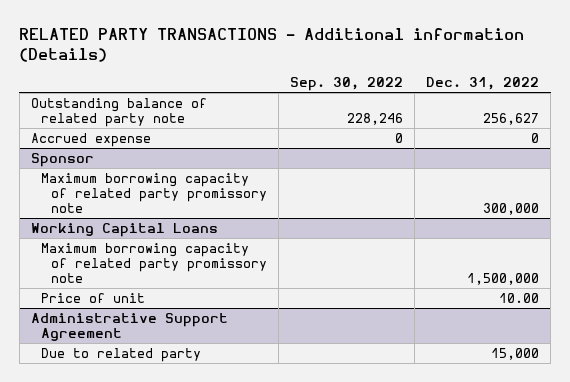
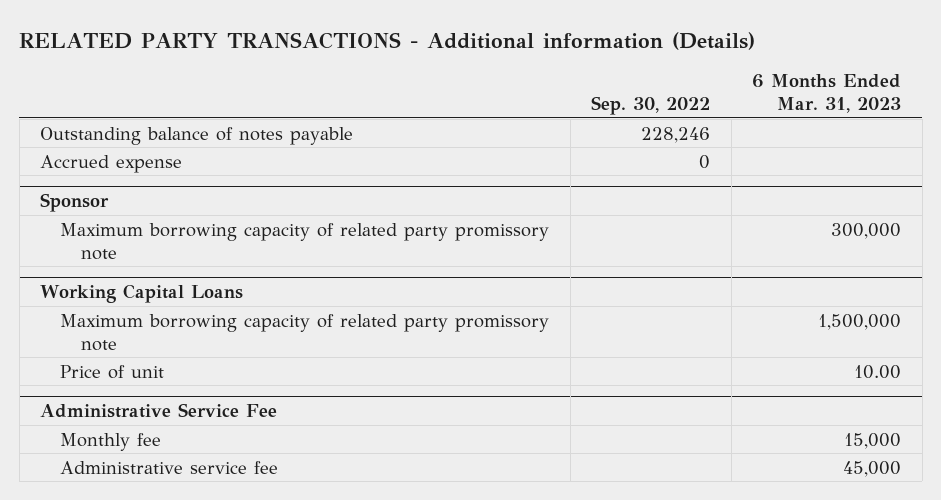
[426,77,540,91] Dec. 31, 2022 -> none
none -> [752,74,902,114] 6 Months Ended Mar. 31, 2023
[30,97,207,127] Outstanding balance of related party note -> [39,126,353,145] Outstanding balance of notes payable
[30,312,228,341] Administrative Support Agreement -> [39,403,277,419] Administrative Service Fee
[41,347,202,362] Due to related party -> [60,432,162,451] Monthly fee
none -> [60,460,279,474] Administrative service fee

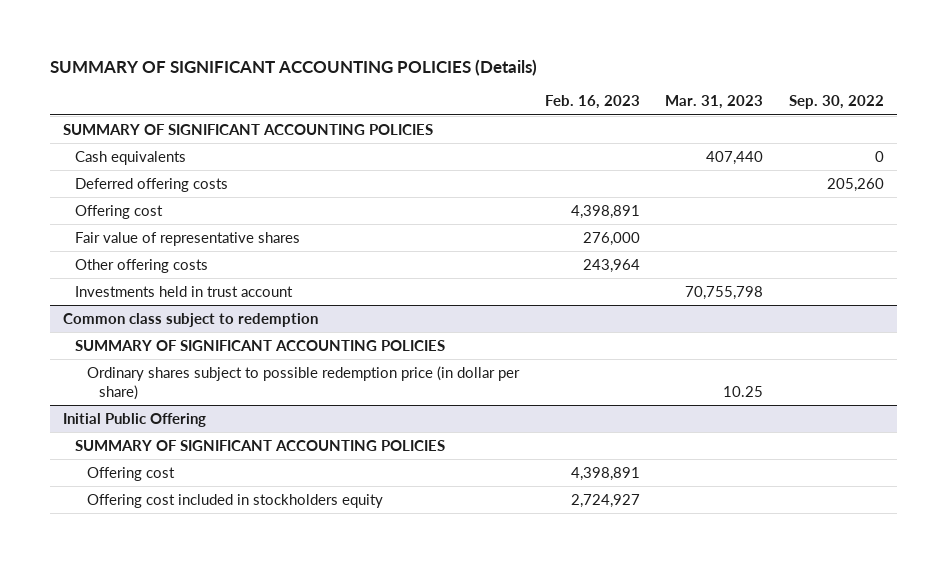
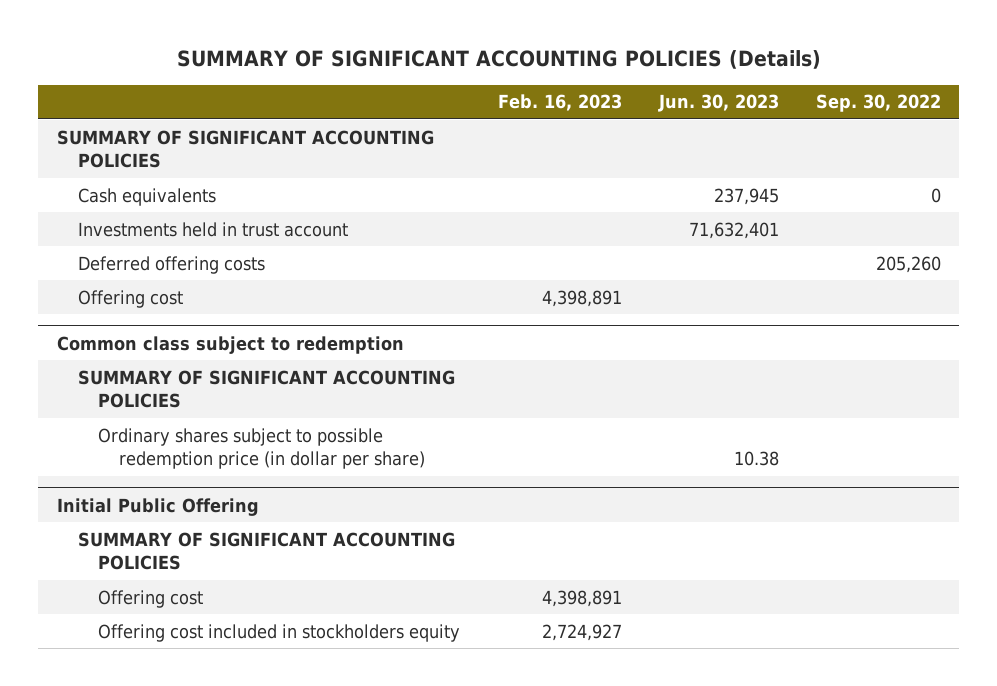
[665,95,764,110] Mar. 31, 2023 -> none
none -> [657,94,779,113] Jun. 30, 2023
[74,285,293,297] Investments held in trust account -> [77,221,348,237] Investments held in trust account
[74,231,300,246] Fair value of representative shares -> none
[74,258,208,273] Other offering costs -> none

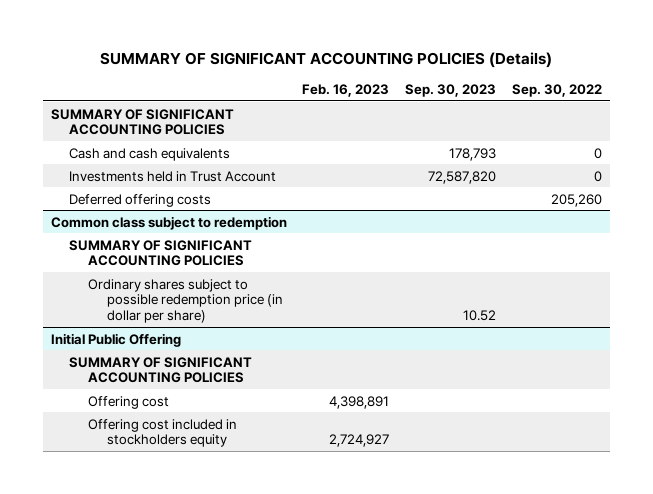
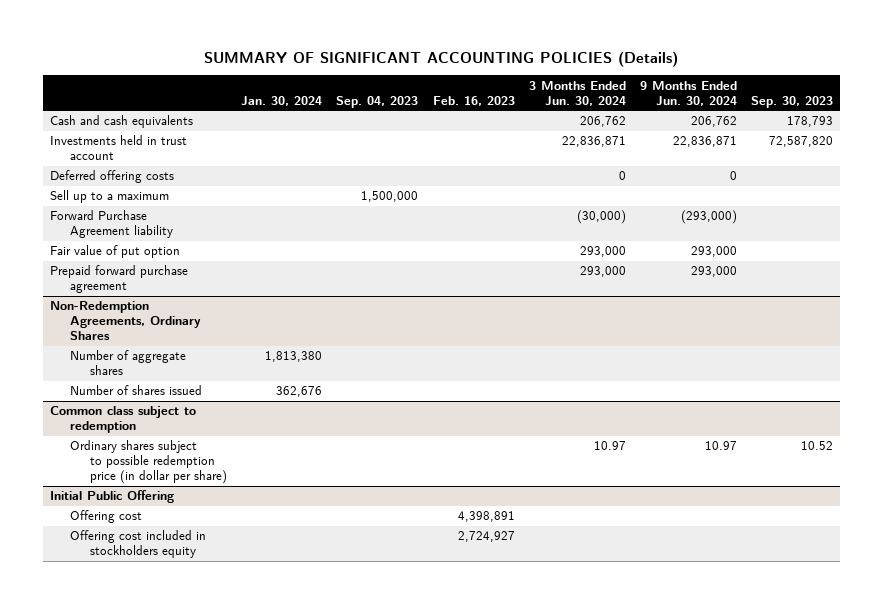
[511,83,602,97] Sep. 30, 2022 -> none
none -> [241,95,323,106] Jan. 30, 2024
none -> [336,95,419,108] Sep. 04, 2023
none -> [528,80,626,106] 3 Months Ended Jun. 30, 2024
none -> [639,80,737,106] 9 Months Ended Jun. 30, 2024
[50,108,234,136] SUMMARY OF SIGNIFICANT ACCOUNTING POLICIES -> none
[69,170,277,182] Investments held in Trust Account -> [49,135,187,161] Investments held in trust account
none -> [49,190,169,204] Sell up to a maximum
none -> [49,210,174,239] Forward Purchase Agreement liability
none -> [49,245,180,259] Fair value of put option
none -> [49,265,188,294] Prepaid forward purchase agreement
none -> [49,301,202,341] Non-Redemption Agreements, Ordinary Shares
none -> [70,350,187,376] Number of aggregate shares
none -> [70,385,203,396] Number of shares issued
[69,239,253,267] SUMMARY OF SIGNIFICANT ACCOUNTING POLICIES -> none
[69,356,253,384] SUMMARY OF SIGNIFICANT ACCOUNTING POLICIES -> none

